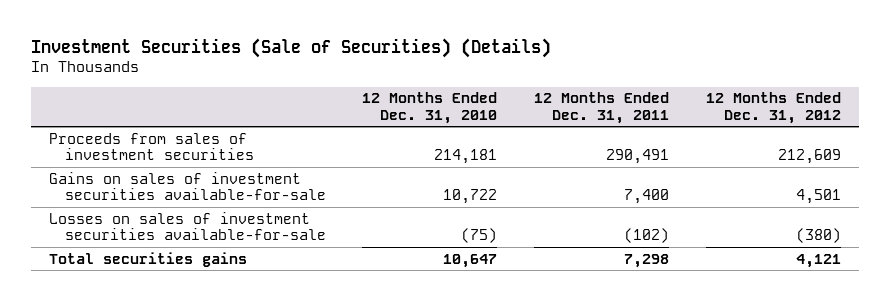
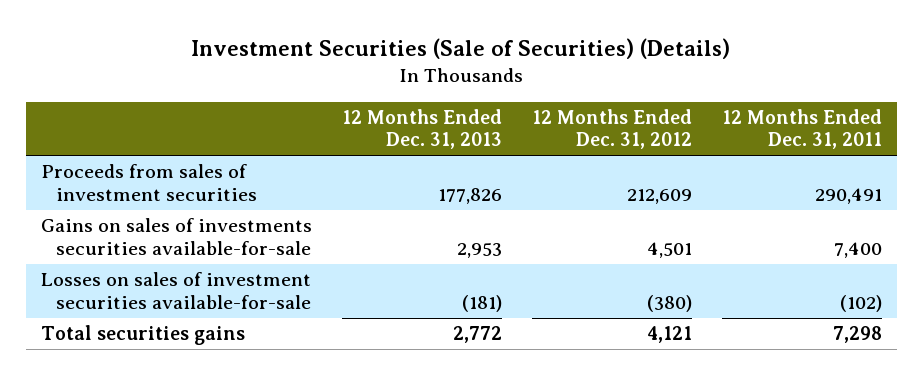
[362,92,498,124] 12 Months Ended Dec. 31, 2010 -> none
none -> [341,108,502,150] 12 Months Ended Dec. 31, 2013
[49,171,326,201] Gains on sales of investment securities available-for-sale -> [41,218,313,255] Gains on sales of investments securities available-for-sale

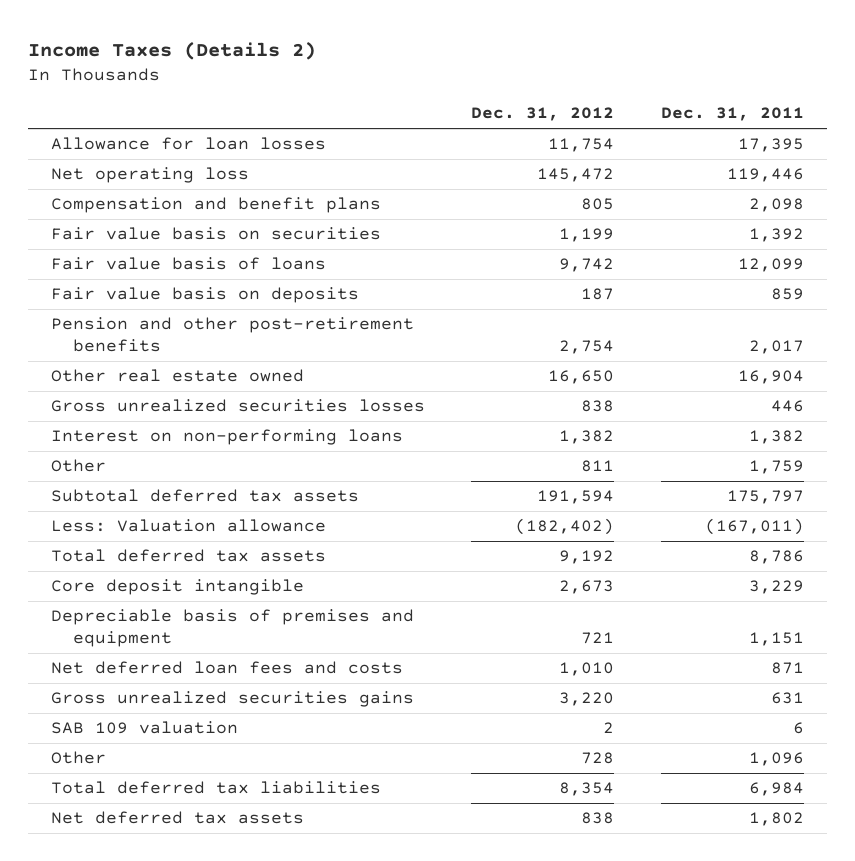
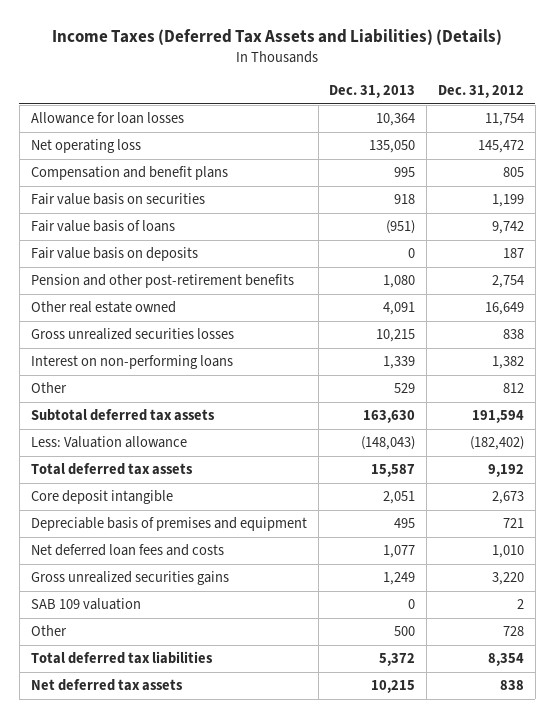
[27,41,316,60] Income Taxes (Details 2) -> [52,29,503,46] Income Taxes (Deferred Tax Assets and Liabilities) (Details)
[660,107,804,122] Dec. 31, 2011 -> none
none -> [329,84,416,98] Dec. 31, 2013
[548,370,615,385] 16,650 -> [485,302,525,316] 16,649
[581,460,615,473] 811 -> [503,383,525,394] 812

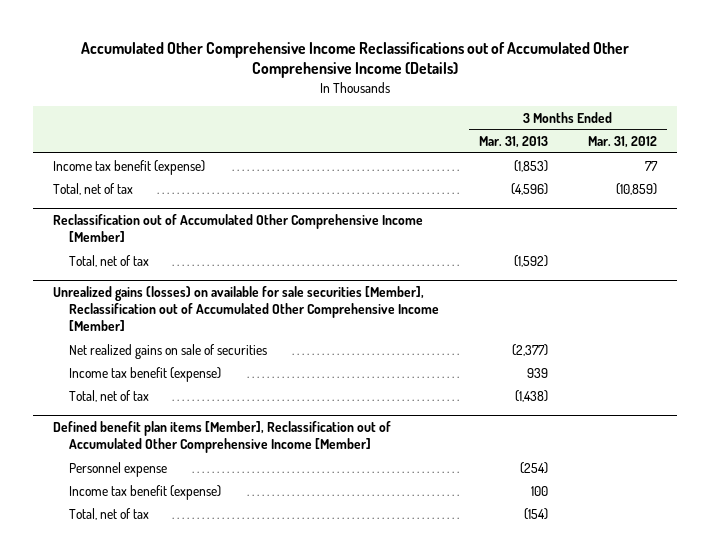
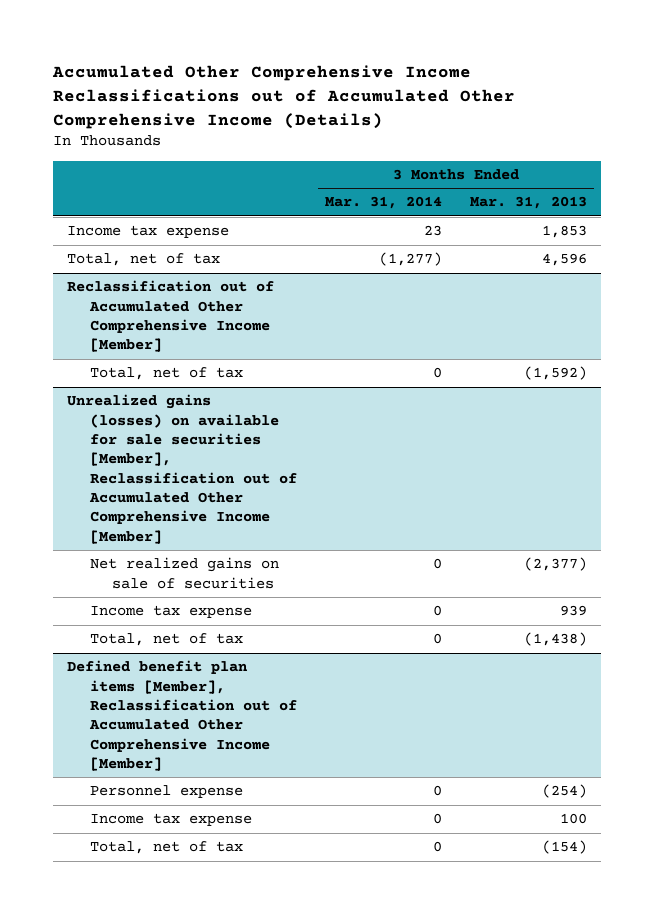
[587,135,657,148] Mar. 31, 2012 -> none
none -> [324,196,442,210] Mar. 31, 2014
[52,159,205,175] Income tax benefit (expense) -> [67,225,230,239] Income tax expense
[513,159,548,172] (1,853) -> [541,225,587,239] 1,853
[510,182,548,195] (4,596) -> [541,253,587,267] 4,596
[69,366,222,382] Income tax benefit (expense) -> [89,605,252,619] Income tax expense
[69,484,222,500] Income tax benefit (expense) -> [89,813,252,827] Income tax expense

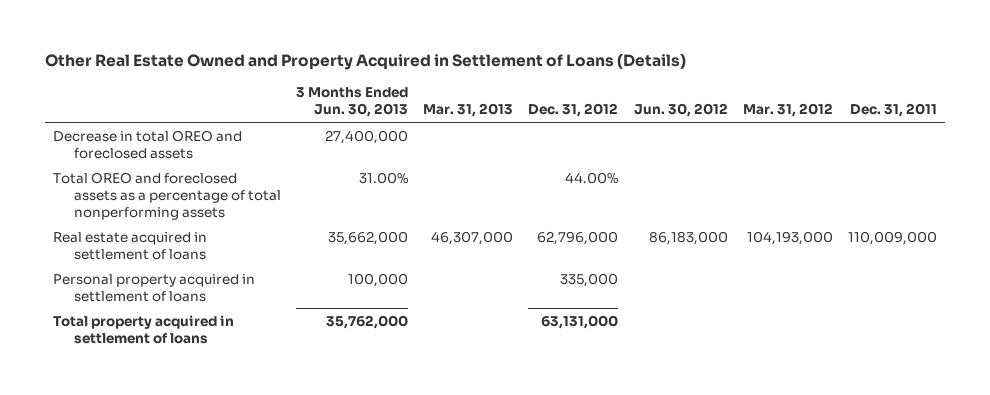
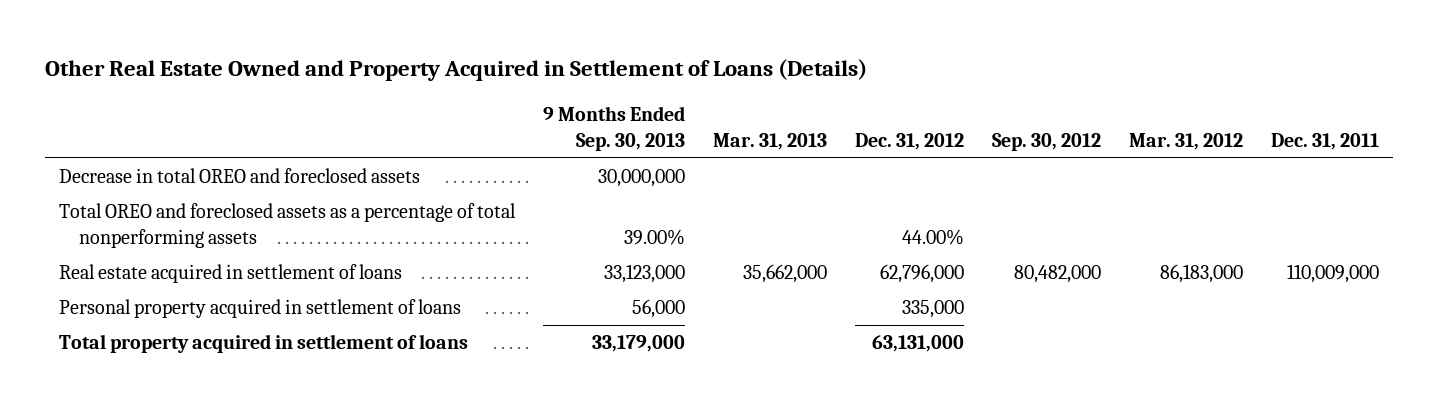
[296,87,409,118] 3 Months Ended Jun. 30, 2013 -> none
[633,103,728,118] Jun. 30, 2012 -> none
none -> [542,105,685,151] 9 Months Ended Sep. 30, 2013
none -> [991,132,1101,151] Sep. 30, 2012
[431,230,514,245] 46,307,000 -> [742,264,827,284] 35,662,000
[746,230,833,245] 104,193,000 -> [1159,264,1243,284] 86,183,000

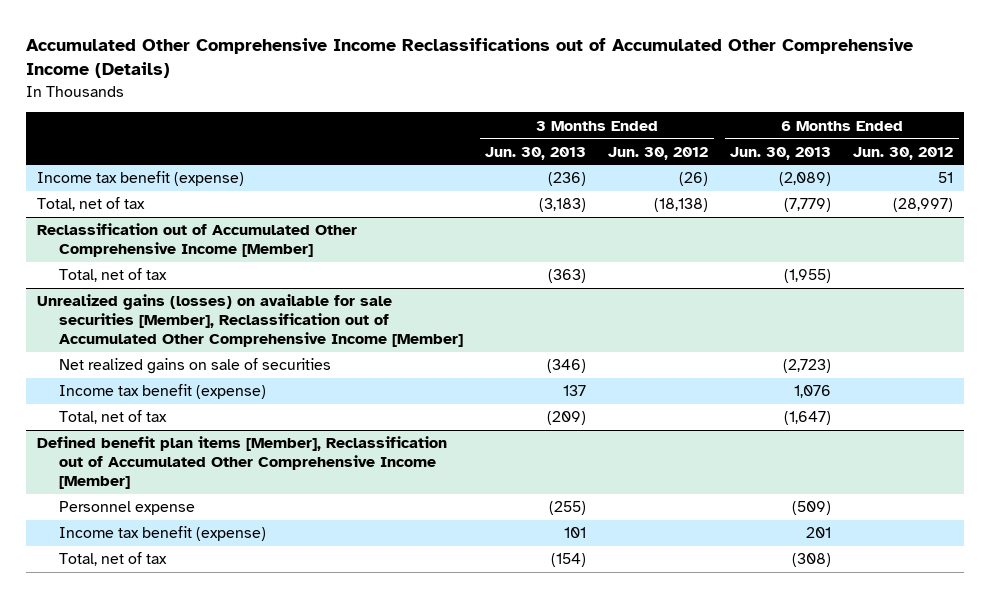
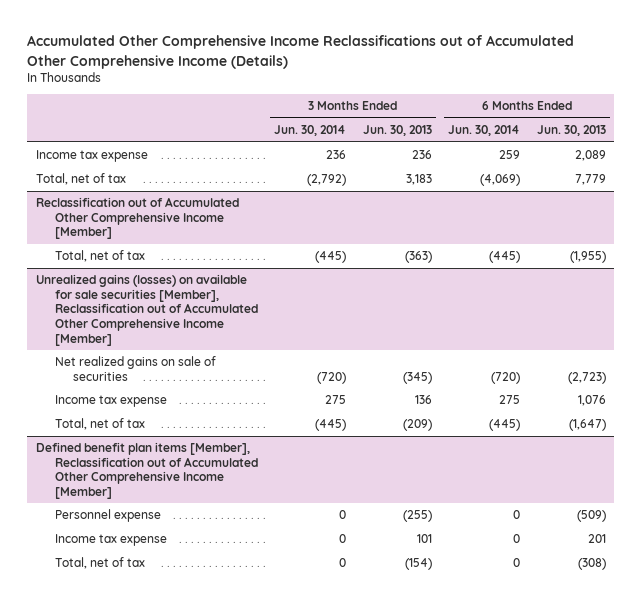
[608,146,709,160] Jun. 30, 2012 -> none
[853,146,954,160] Jun. 30, 2012 -> none
none -> [274,125,347,137] Jun. 30, 2014
none -> [448,125,521,137] Jun. 30, 2014
[37,171,245,187] Income tax benefit (expense) -> [35,150,148,163] Income tax expense
[548,172,587,187] (236) -> [411,150,432,160] 236
[779,172,832,187] (2,089) -> [574,150,606,162] 2,089
[539,198,587,213] (3,183) -> [405,174,432,186] 3,183
[784,198,832,213] (7,779) -> [574,174,606,186] 7,779
[547,359,587,374] (346) -> [402,371,432,384] (345)
[59,384,267,400] Income tax benefit (expense) -> [54,395,167,408] Income tax expense
[563,385,587,397] 137 -> [414,395,432,405] 136
[59,526,267,542] Income tax benefit (expense) -> [54,534,167,547] Income tax expense

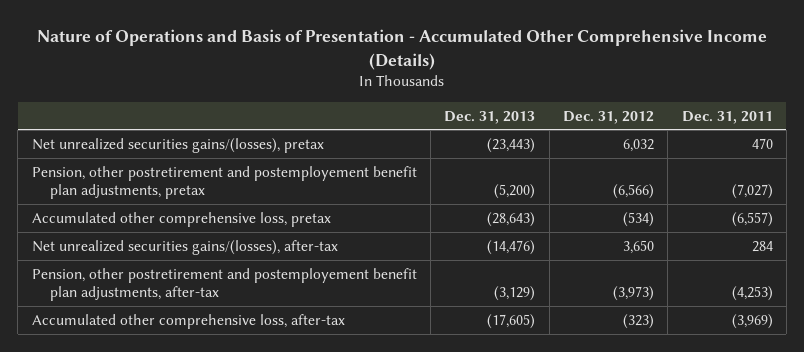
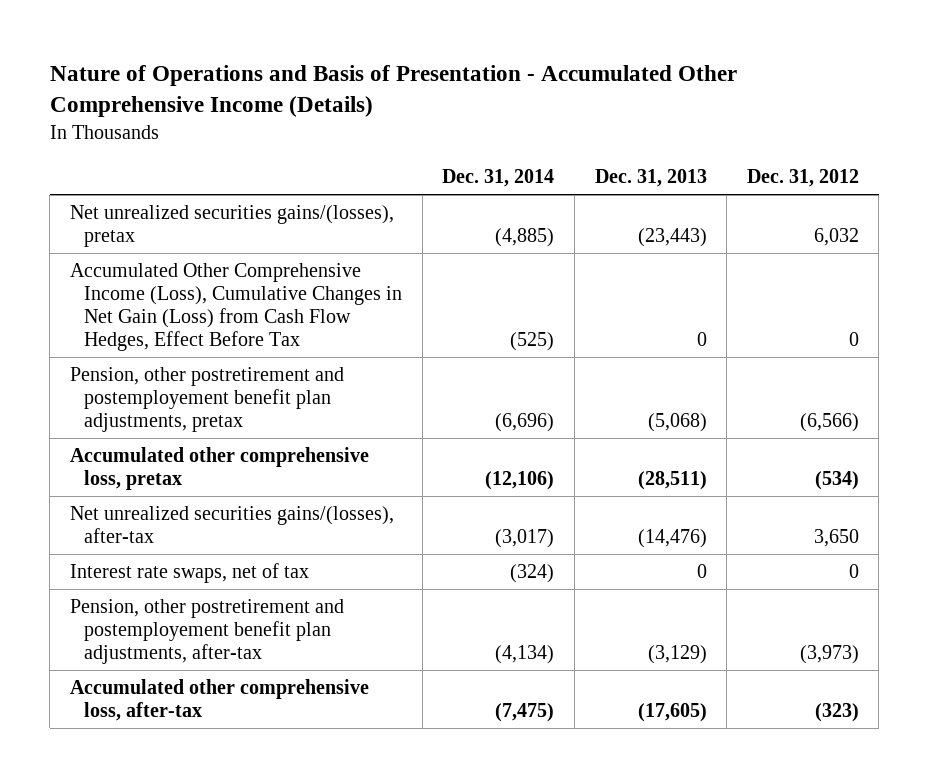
[681,110,773,124] Dec. 31, 2011 -> none
none -> [442,169,555,188] Dec. 31, 2014
none -> [70,262,403,352] Accumulated Other Comprehensive Income (Loss), Cumulative Changes in Net Gain (Loss) from Cash Flow Hedges, Effect Before Tax
[494,183,536,199] (5,200) -> [647,413,707,433] (5,068)
[487,211,536,227] (28,643) -> [637,471,707,491] (28,511)
none -> [70,562,310,583] Interest rate swaps, net of tax

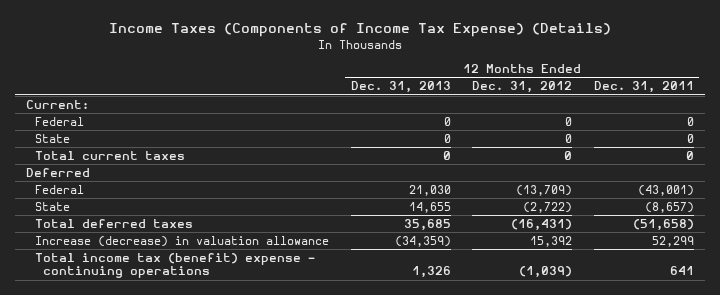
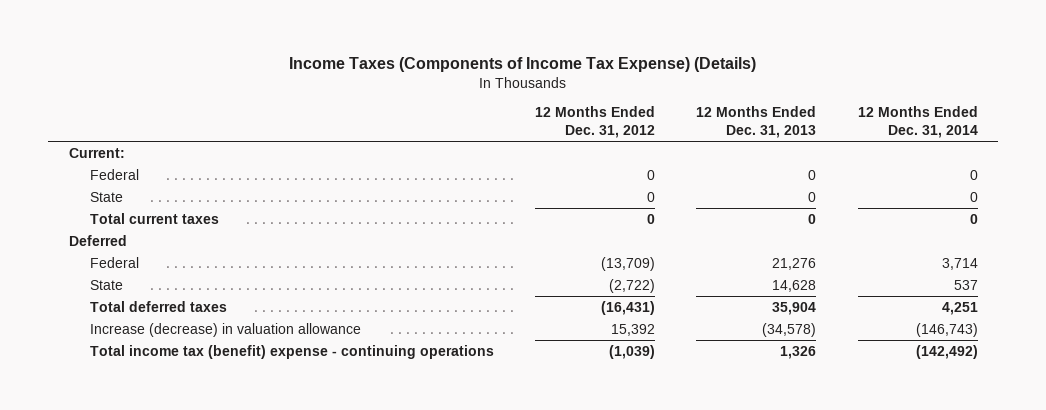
[594,81,695,94] Dec. 31, 2011 -> none
none -> [857,106,978,138] 12 Months Ended Dec. 31, 2014
[408,184,451,196] 21,030 -> [772,257,817,270] 21,276
[408,201,451,213] 14,655 -> [772,279,817,292] 14,628
[403,218,451,231] 35,685 -> [772,301,817,315] 35,904
[394,235,451,247] (34,359) -> [762,322,817,337] (34,578)

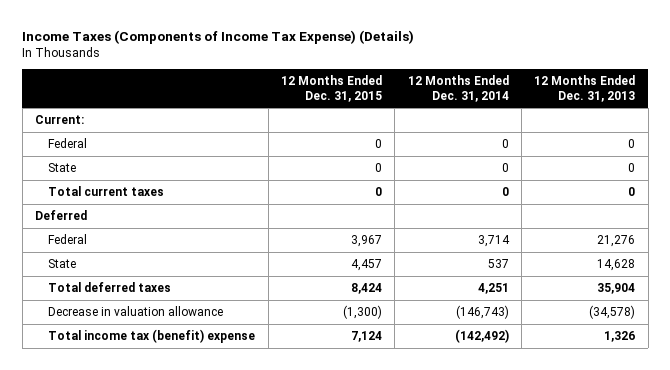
[534,106,655,138] 12 Months Ended Dec. 31, 2012 -> none
none -> [280,74,382,102] 12 Months Ended Dec. 31, 2015
[89,322,361,337] Increase (decrease) in valuation allowance -> [48,306,224,317] Decrease in valuation allowance
[89,344,494,359] Total income tax (benefit) expense - continuing operations -> [48,329,256,344] Total income tax (benefit) expense

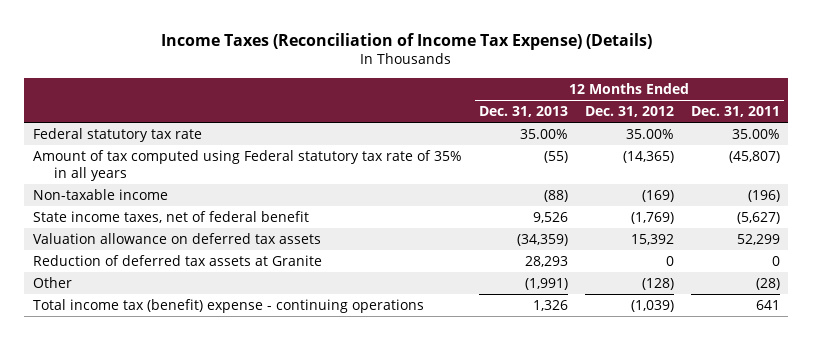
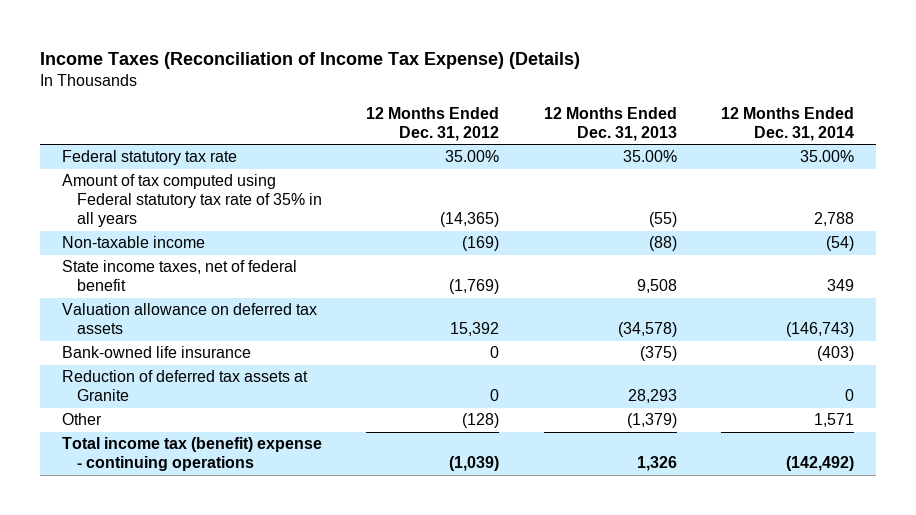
[690,106,780,118] Dec. 31, 2011 -> none
none -> [720,107,854,141] 12 Months Ended Dec. 31, 2014
[532,211,568,223] 9,526 -> [636,279,677,294] 9,508
[516,233,568,246] (34,359) -> [617,322,677,338] (34,578)
none -> [62,346,252,359] Bank-owned life insurance
[524,277,568,290] (1,991) -> [626,413,677,429] (1,379)

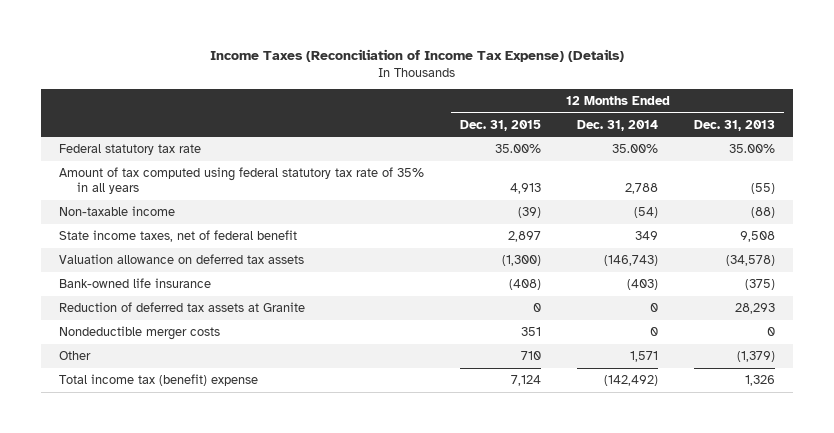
[366,107,500,141] 12 Months Ended Dec. 31, 2012 -> none
none -> [459,119,541,131] Dec. 31, 2015
[62,174,323,228] Amount of tax computed using Federal statutory tax rate of 35% in all years -> [58,167,424,195] Amount of tax computed using federal statutory tax rate of 35% in all years
none -> [58,326,220,341] Nondeductible merger costs
[62,437,323,472] Total income tax (benefit) expense - continuing operations -> [58,374,258,387] Total income tax (benefit) expense

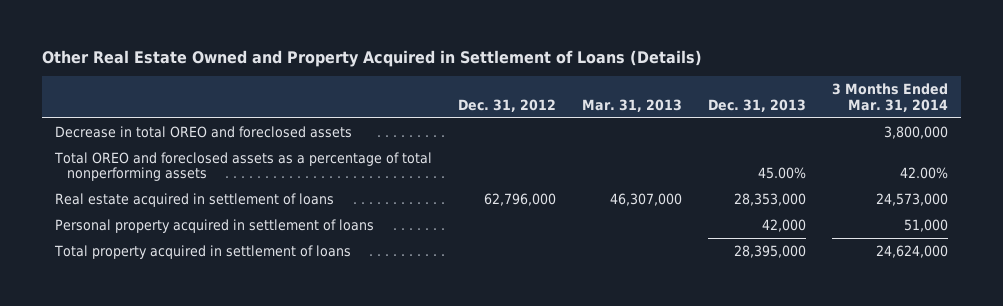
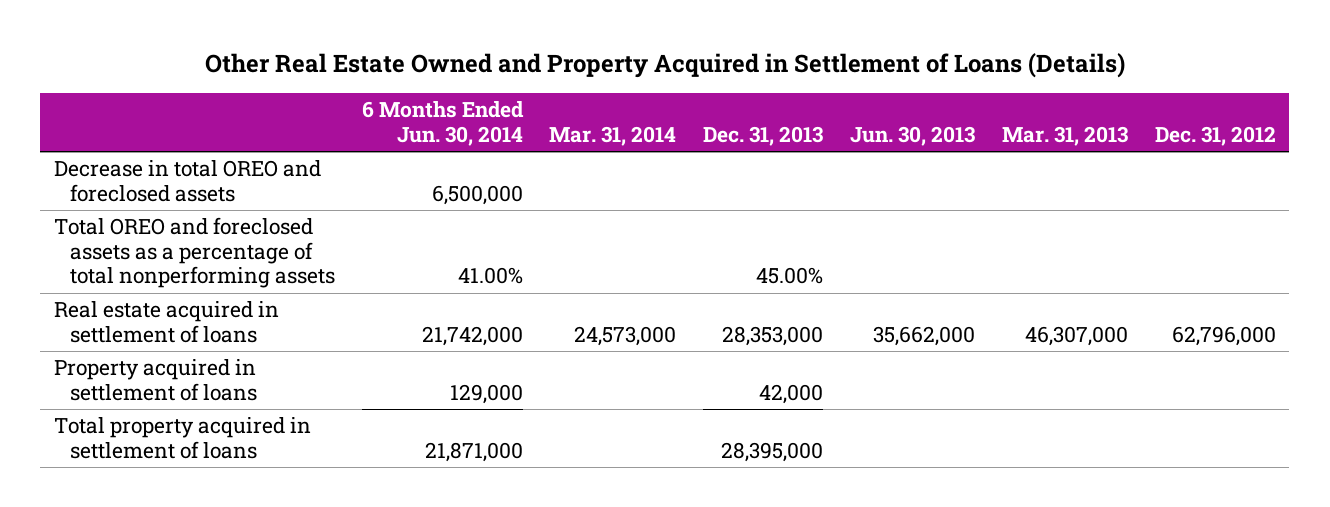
[832,83,949,112] 3 Months Ended Mar. 31, 2014 -> none
none -> [361,101,524,146] 6 Months Ended Jun. 30, 2014
none -> [549,125,677,146] Mar. 31, 2014
none -> [850,125,976,146] Jun. 30, 2013
[54,218,374,233] Personal property acquired in settlement of loans -> [53,359,257,401] Property acquired in settlement of loans

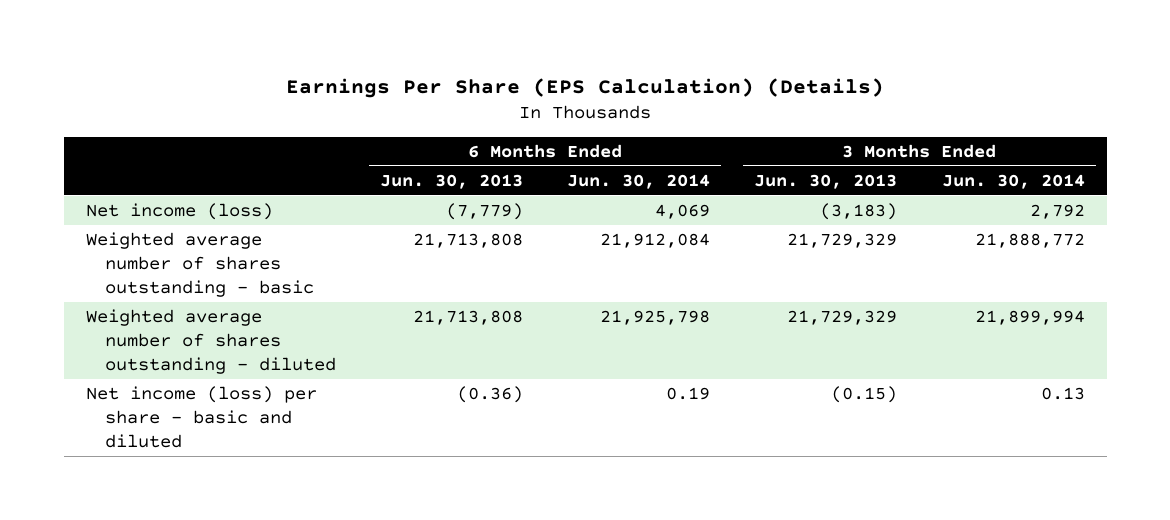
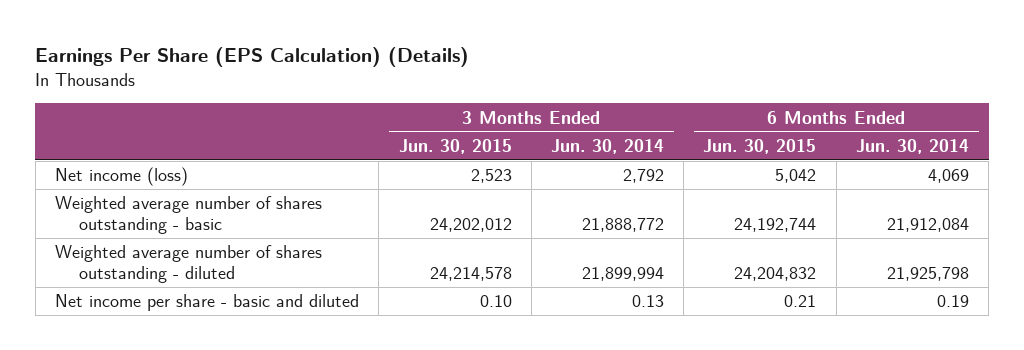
[379,173,523,189] Jun. 30, 2013 -> none
[754,173,898,189] Jun. 30, 2013 -> none
none -> [398,138,512,154] Jun. 30, 2015
none -> [703,138,817,154] Jun. 30, 2015
[85,386,317,448] Net income (loss) per share - basic and diluted -> [55,294,360,312] Net income per share - basic and diluted

